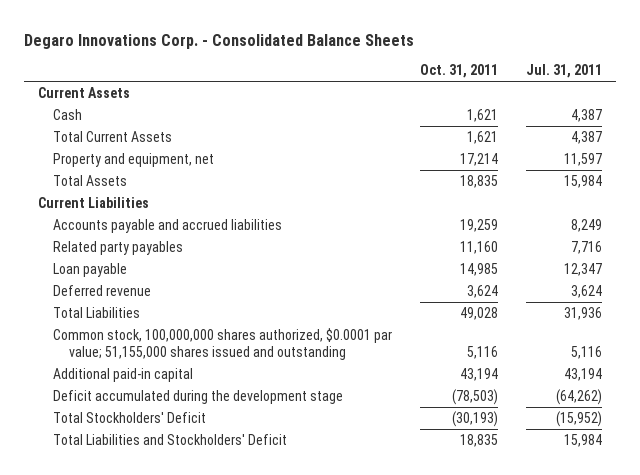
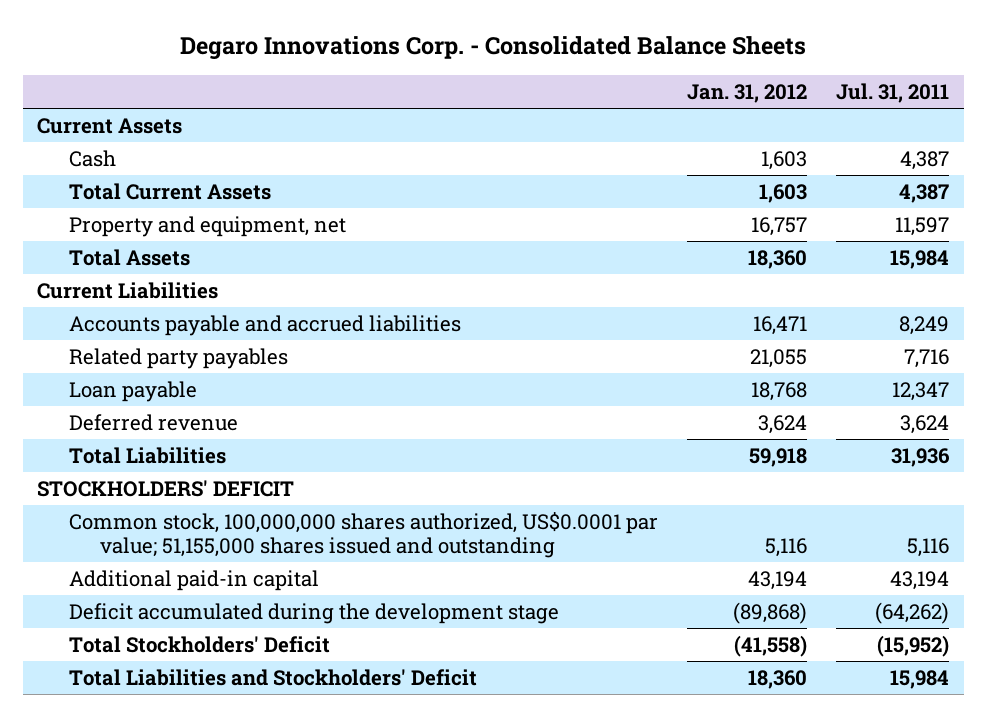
[420,64,499,79] Oct. 31, 2011 -> none
none -> [686,83,807,103] Jan. 31, 2012
none -> [37,480,295,498] STOCKHOLDERS' DEFICIT
[53,327,393,361] Common stock, 100,000,000 shares authorized, $0.0001 par value; 51,155,000 shares issued and outstanding -> [68,512,658,559] Common stock, 100,000,000 shares authorized, US$0.0001 par value; 51,155,000 shares issued and outstanding

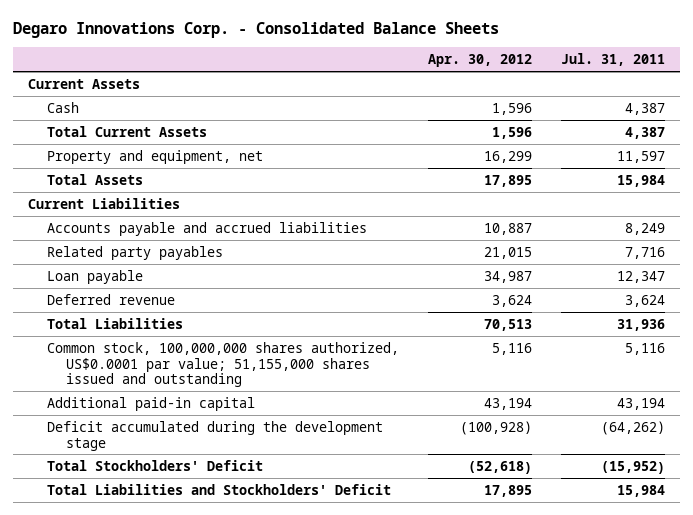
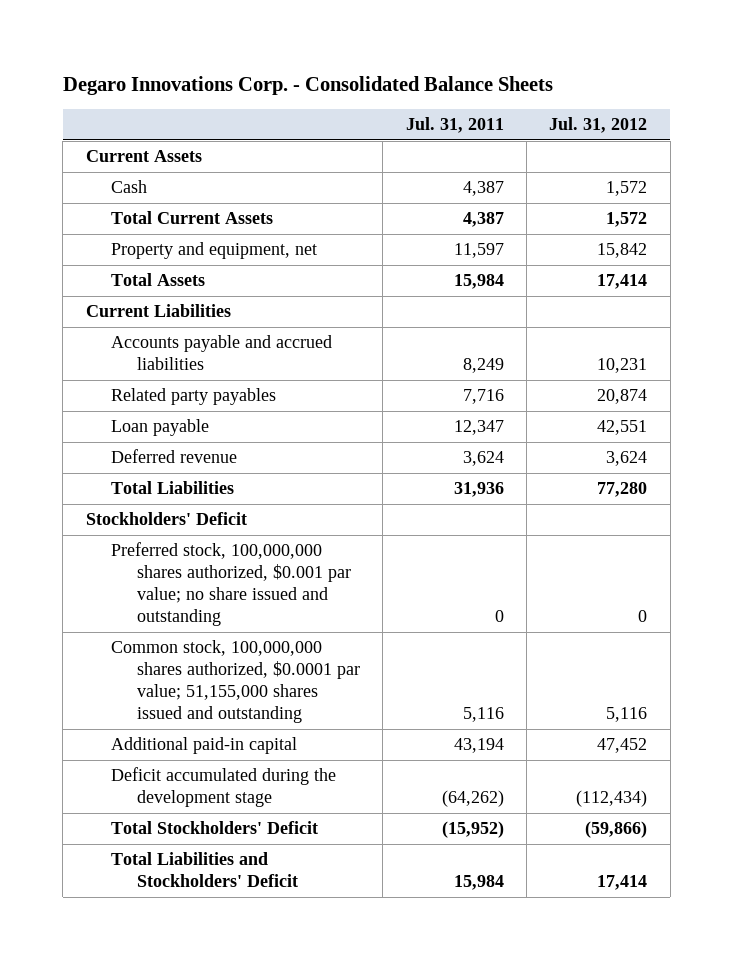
[427,54,532,68] Apr. 30, 2012 -> none
none -> [549,116,648,133] Jul. 31, 2012
none -> [85,512,247,526] Stockholders' Deficit
none -> [111,542,351,626] Preferred stock, 100,000,000 shares authorized, $0.001 par value; no share issued and outstanding
[46,341,399,388] Common stock, 100,000,000 shares authorized, US$0.0001 par value; 51,155,000 shares issued and outstanding -> [111,640,360,723] Common stock, 100,000,000 shares authorized, $0.0001 par value; 51,155,000 shares issued and outstanding

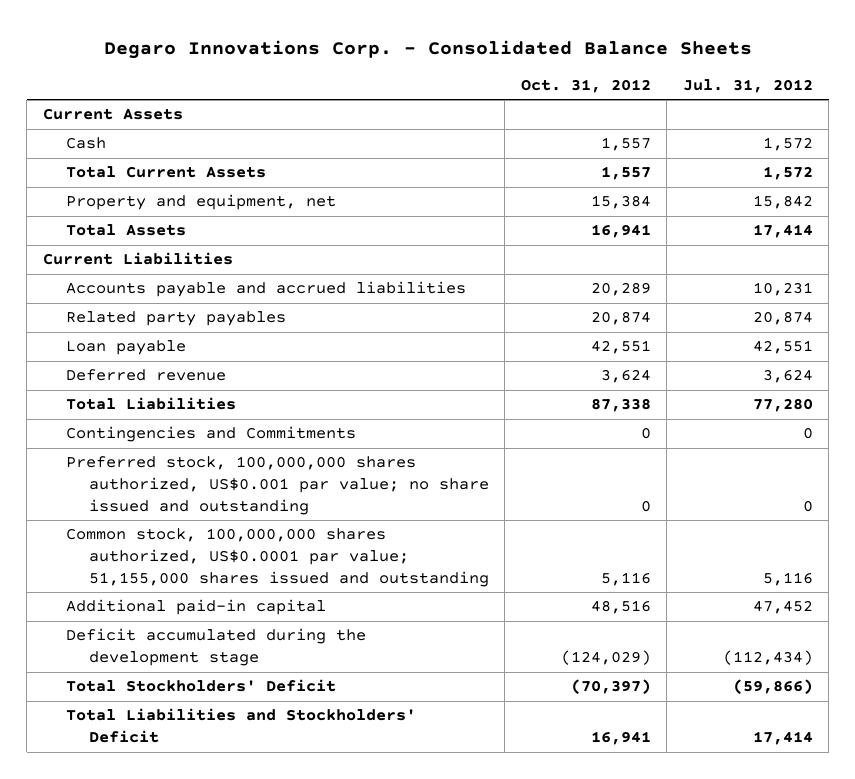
[405,116,504,133] Jul. 31, 2011 -> none
none -> [520,79,651,94] Oct. 31, 2012
[85,512,247,526] Stockholders' Deficit -> none
none -> [65,426,356,443] Contingencies and Commitments
[111,542,351,626] Preferred stock, 100,000,000 shares authorized, $0.001 par value; no share issued and outstanding -> [65,456,489,516] Preferred stock, 100,000,000 shares authorized, US$0.001 par value; no share issued and outstanding
[111,640,360,723] Common stock, 100,000,000 shares authorized, $0.0001 par value; 51,155,000 shares issued and outstanding -> [65,528,489,588] Common stock, 100,000,000 shares authorized, US$0.0001 par value; 51,155,000 shares issued and outstanding

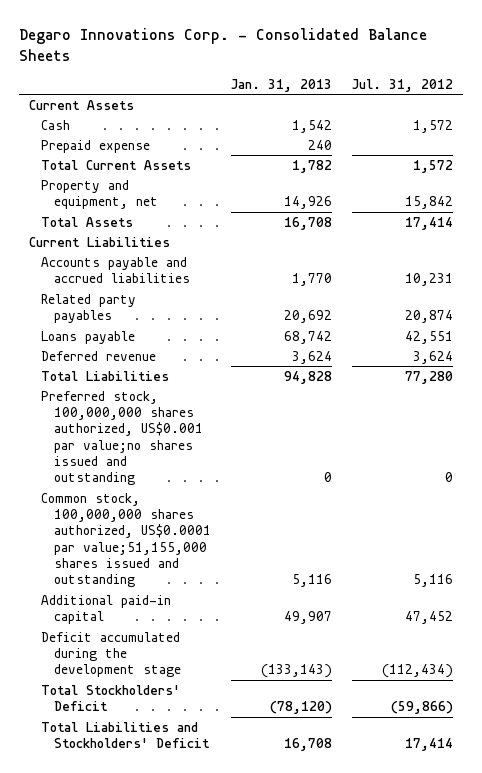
[520,79,651,94] Oct. 31, 2012 -> none
none -> [230,78,332,92] Jan. 31, 2013
none -> [41,139,151,153] Prepaid expense
[65,340,186,356] Loan payable -> [41,330,136,344] Loans payable
[65,426,356,443] Contingencies and Commitments -> none
[65,456,489,516] Preferred stock, 100,000,000 shares authorized, US$0.001 par value; no share issued and outstanding -> [41,390,203,486] Preferred stock, 100,000,000 shares authorized, US$0.001 par value;no shares issued and outstanding
[65,528,489,588] Common stock, 100,000,000 shares authorized, US$0.0001 par value; 51,155,000 shares issued and outstanding -> [41,492,211,588] Common stock, 100,000,000 shares authorized, US$0.0001 par value;51,155,000 shares issued and outstanding

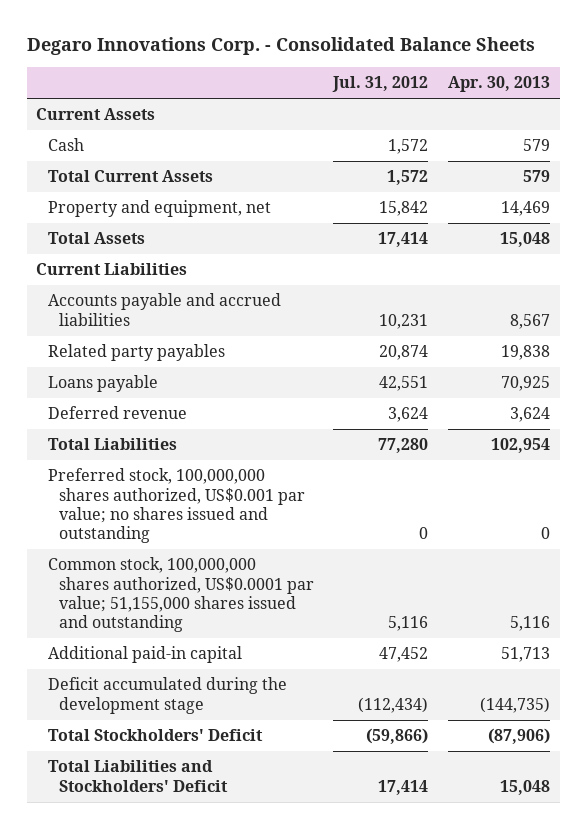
[230,78,332,92] Jan. 31, 2013 -> none
none -> [448,76,551,93] Apr. 30, 2013
[41,139,151,153] Prepaid expense -> none
[41,390,203,486] Preferred stock, 100,000,000 shares authorized, US$0.001 par value;no shares issued and outstanding -> [47,468,305,544] Preferred stock, 100,000,000 shares authorized, US$0.001 par value; no shares issued and outstanding
[41,492,211,588] Common stock, 100,000,000 shares authorized, US$0.0001 par value;51,155,000 shares issued and outstanding -> [47,557,314,633] Common stock, 100,000,000 shares authorized, US$0.0001 par value; 51,155,000 shares issued and outstanding

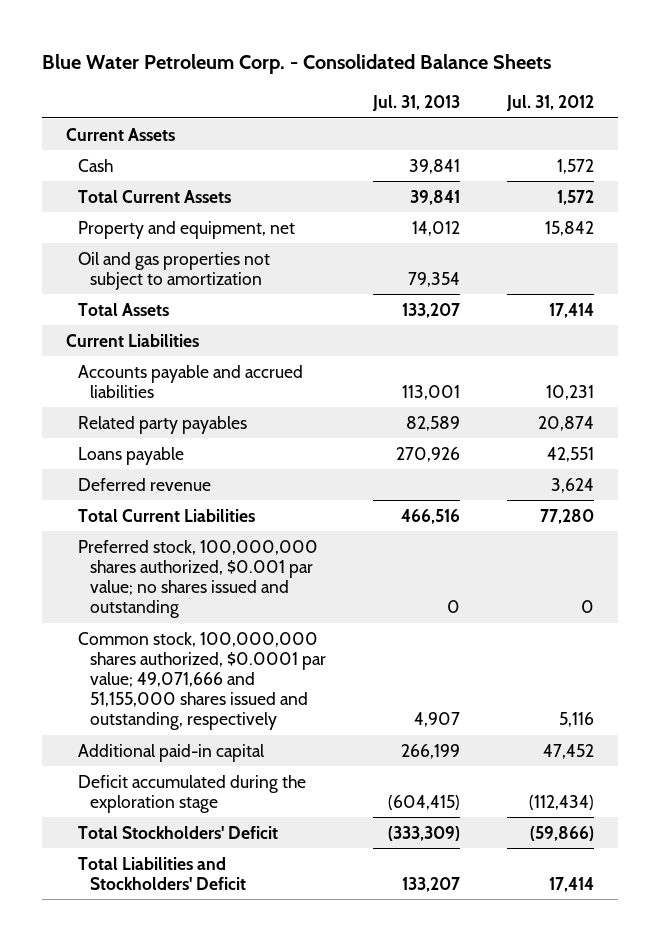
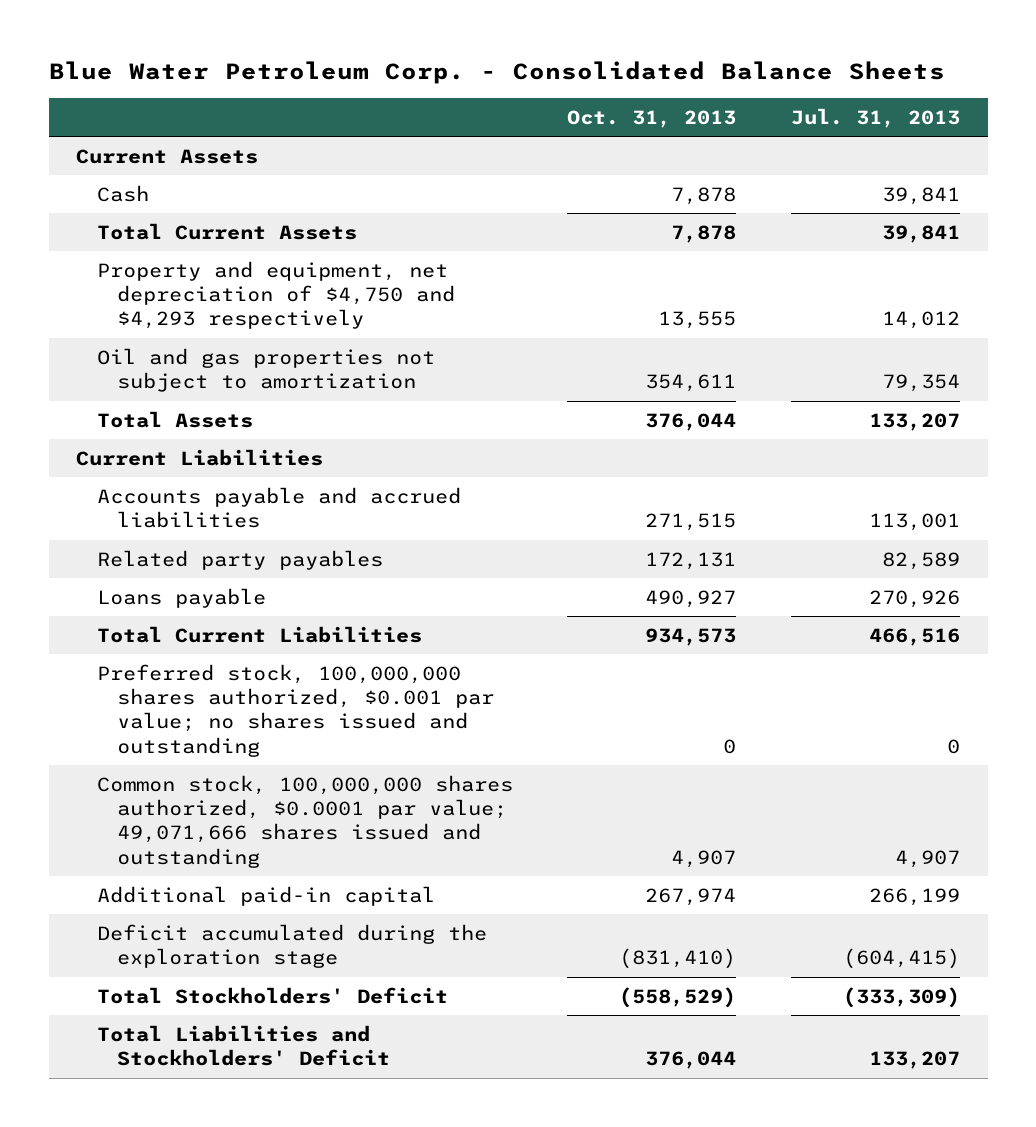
[506,94,595,111] Jul. 31, 2012 -> none
none -> [567,109,737,128] Oct. 31, 2013
[77,220,295,239] Property and equipment, net -> [96,260,455,330] Property and equipment, net depreciation of $4,750 and $4,293 respectively
[77,477,211,491] Deferred revenue -> none
[77,631,326,731] Common stock, 100,000,000 shares authorized, $0.0001 par value; 49,071,666 and 51,155,000 shares issued and outstanding, respectively -> [96,774,513,868] Common stock, 100,000,000 shares authorized, $0.0001 par value; 49,071,666 shares issued and outstanding

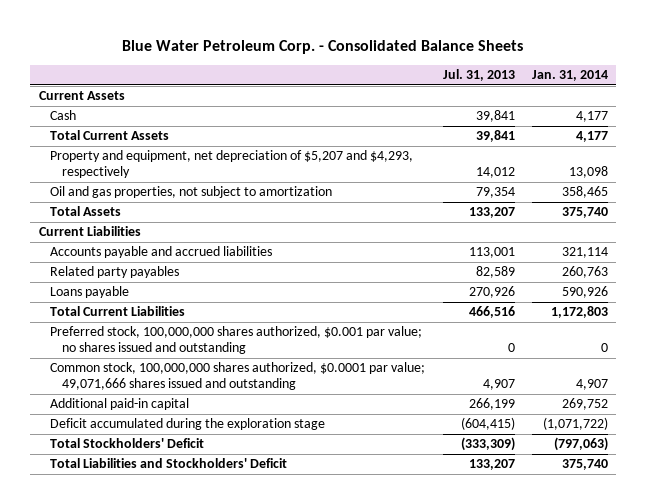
[567,109,737,128] Oct. 31, 2013 -> none
none -> [531,70,608,82] Jan. 31, 2014
[96,260,455,330] Property and equipment, net depreciation of $4,750 and $4,293 respectively -> [50,150,414,179] Property and equipment, net depreciation of $5,207 and $4,293, respectively
[96,347,435,393] Oil and gas properties not subject to amortization -> [50,186,333,199] Oil and gas properties, not subject to amortization

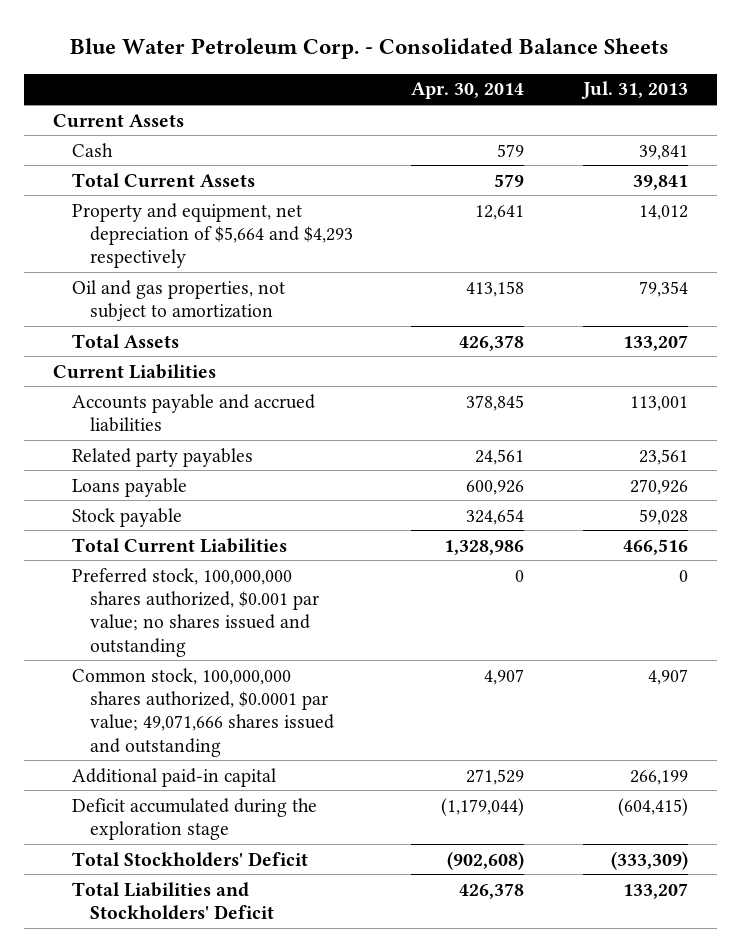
[531,70,608,82] Jan. 31, 2014 -> none
none -> [411,82,525,100] Apr. 30, 2014
[50,150,414,179] Property and equipment, net depreciation of $5,207 and $4,293, respectively -> [71,202,354,269] Property and equipment, net depreciation of $5,664 and $4,293 respectively
[475,266,515,279] 82,589 -> [638,448,688,465] 23,561
none -> [71,507,182,527] Stock payable

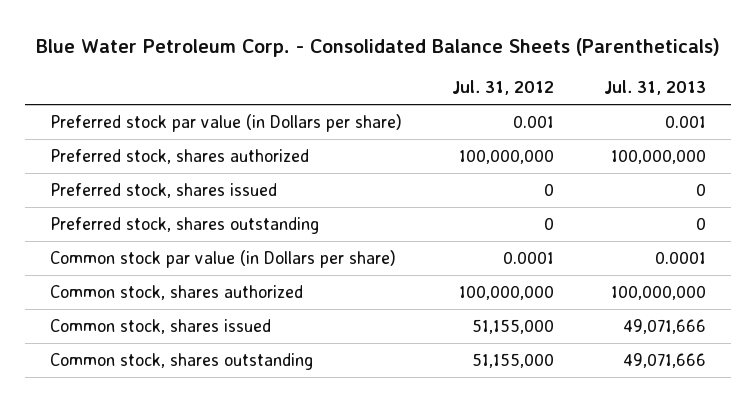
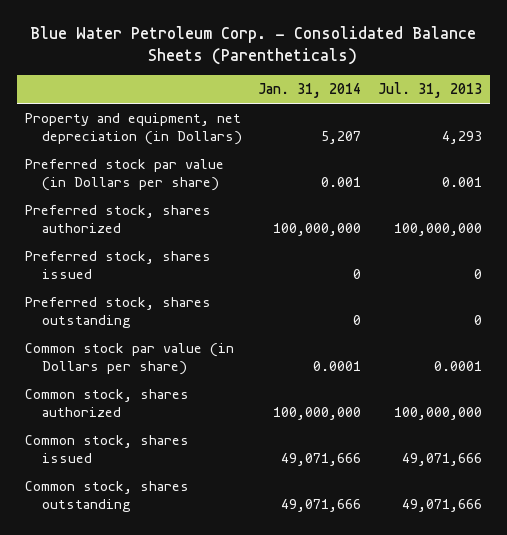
[452,80,555,96] Jul. 31, 2012 -> none
none -> [258,83,362,99] Jan. 31, 2014
none -> [24,112,242,146] Property and equipment, net depreciation (in Dollars)

